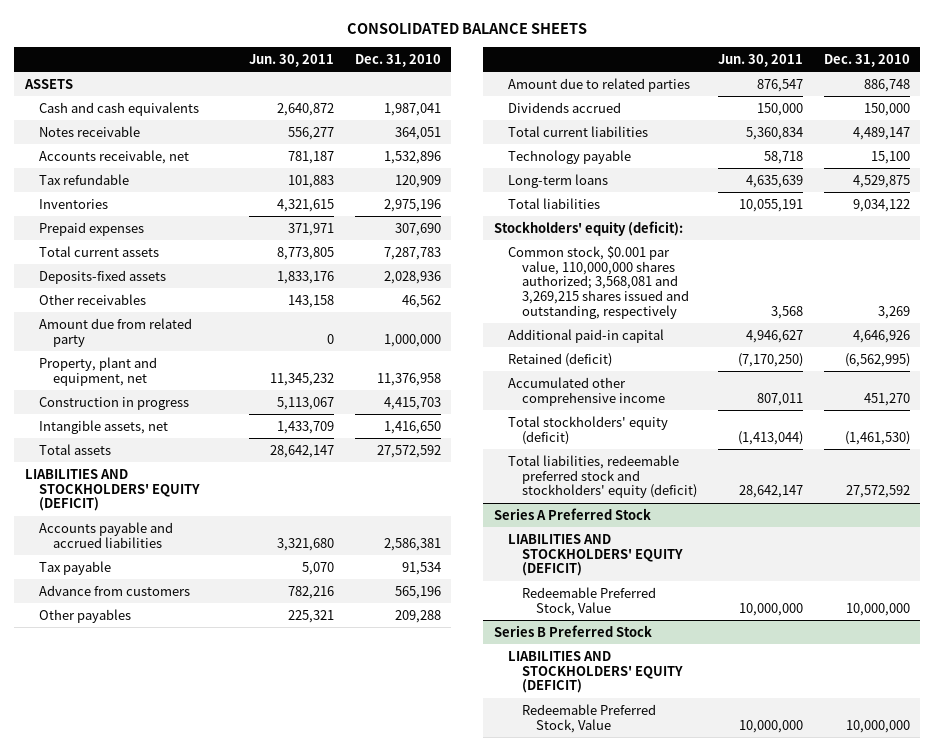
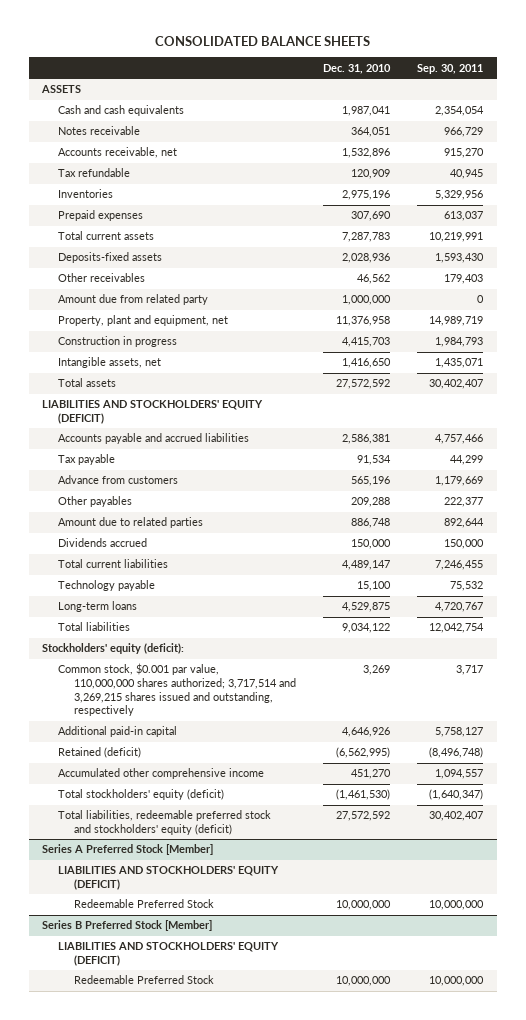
[248,53,334,67] Jun. 30, 2011 -> none
none -> [417,63,484,74] Sep. 30, 2011
[507,245,689,320] Common stock, $0.001 par value, 110,000,000 shares authorized; 3,568,081 and 3,269,215 shares issued and outstanding, respectively -> [58,663,296,717] Common stock, $0.001 par value, 110,000,000 shares authorized; 3,717,514 and 3,269,215 shares issued and outstanding, respectively
[493,507,651,520] Series A Preferred Stock -> [42,844,214,856] Series A Preferred Stock [Member]
[521,586,656,616] Redeemable Preferred Stock, Value -> [73,899,214,909] Redeemable Preferred Stock
[493,624,652,637] Series B Preferred Stock -> [42,920,213,932] Series B Preferred Stock [Member]
[521,703,656,733] Redeemable Preferred Stock, Value -> [73,975,214,985] Redeemable Preferred Stock

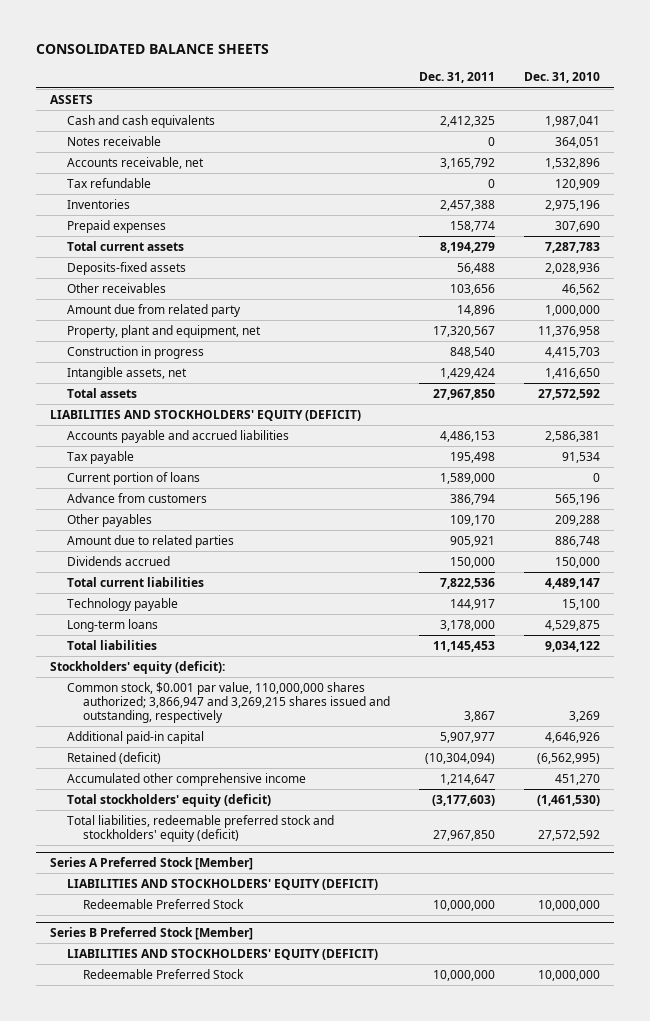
[417,63,484,74] Sep. 30, 2011 -> none
none -> [418,72,495,84] Dec. 31, 2011
none -> [66,471,200,485] Current portion of loans
[58,663,296,717] Common stock, $0.001 par value, 110,000,000 shares authorized; 3,717,514 and 3,269,215 shares issued and outstanding, respectively -> [66,681,391,724] Common stock, $0.001 par value, 110,000,000 shares authorized; 3,866,947 and 3,269,215 shares issued and outstanding, respectively

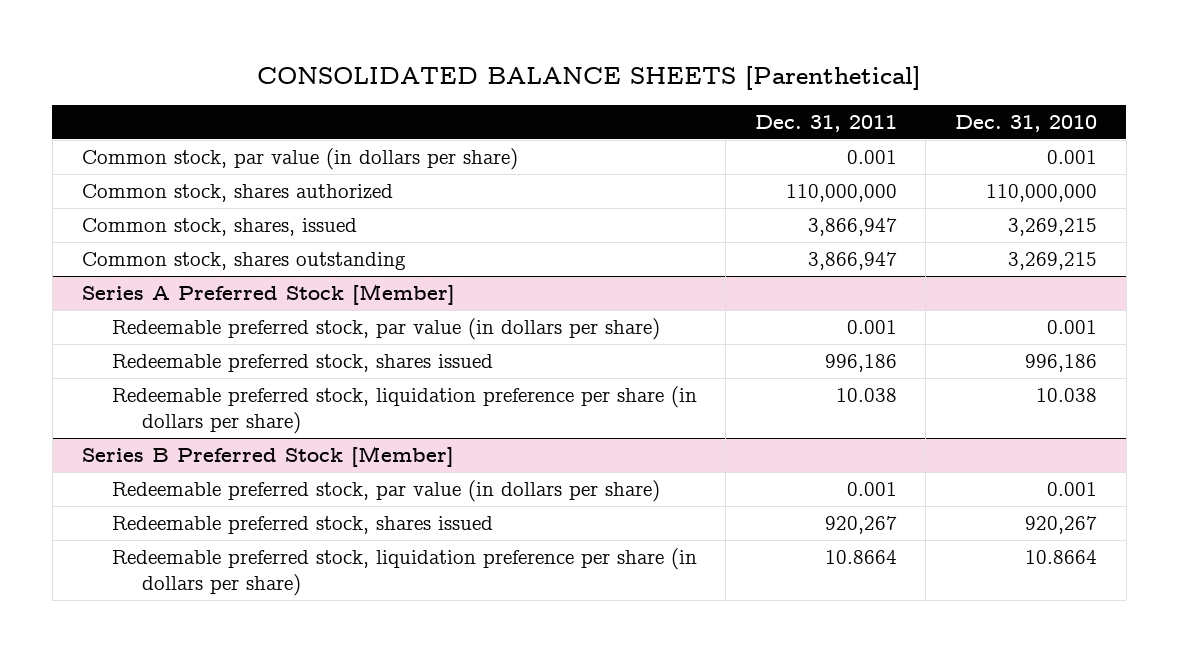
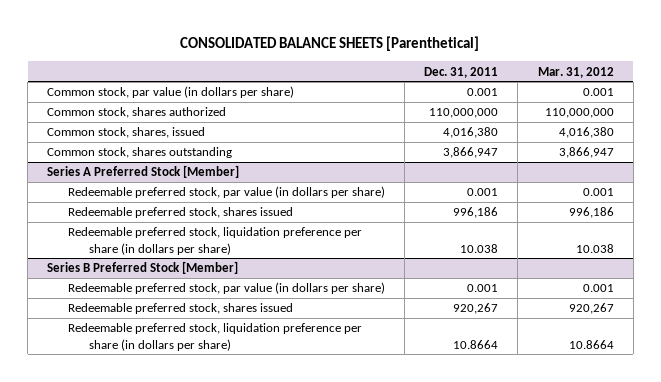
[955,114,1098,132] Dec. 31, 2010 -> none
none -> [537,66,614,78] Mar. 31, 2012
[807,217,897,236] 3,866,947 -> [443,127,499,139] 4,016,380

